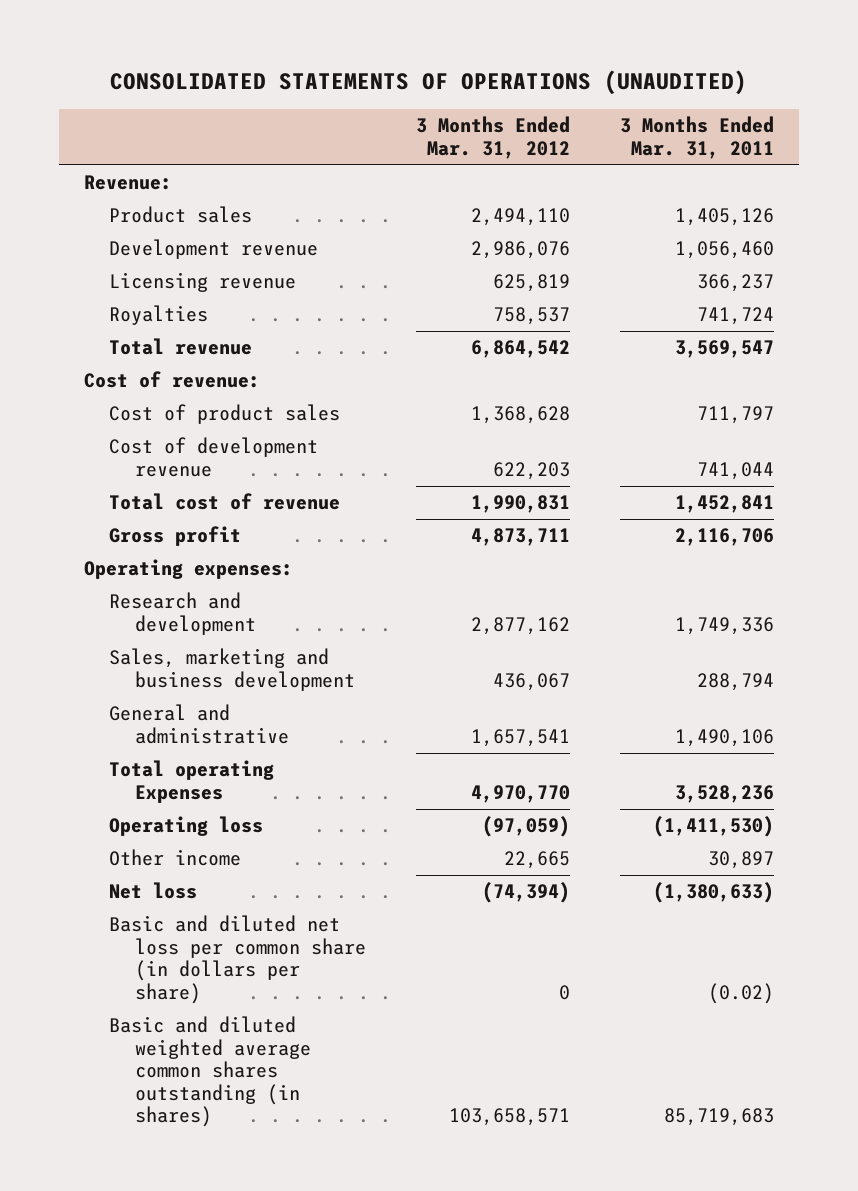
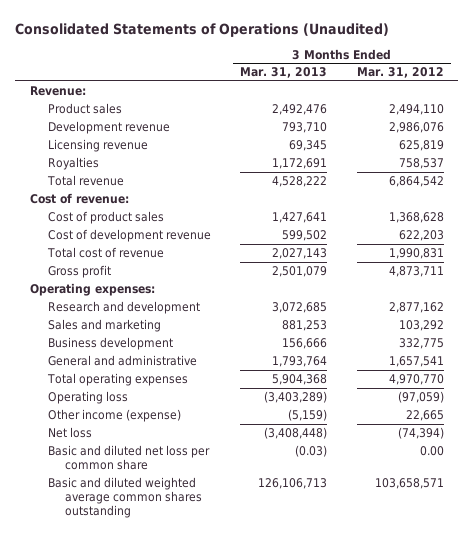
[110,70,748,96] CONSOLIDATED STATEMENTS OF OPERATIONS (UNAUDITED) -> [15,22,390,37] Consolidated Statements of Operations (Unaudited)
[619,116,774,159] 3 Months Ended Mar. 31, 2011 -> none
none -> [240,67,328,79] Mar. 31, 2013
[109,648,355,691] Sales, marketing and business development -> [47,319,161,333] Sales and marketing
[492,672,570,691] 436,067 -> [398,320,444,332] 103,292
none -> [47,337,173,351] Business development
[109,760,275,803] Total operating Expenses -> [46,373,188,387] Total operating expenses
[109,849,242,867] Other income -> [47,409,181,423] Other income (expense)
[109,915,366,1004] Basic and diluted net loss per common share (in dollars per share) -> [47,445,210,471] Basic and diluted net loss per common share
[558,984,570,1000] 0 -> [419,446,444,457] 0.00
[109,1016,311,1128] Basic and diluted weighted average common shares outstanding (in shares) -> [47,477,203,519] Basic and diluted weighted average common shares outstanding

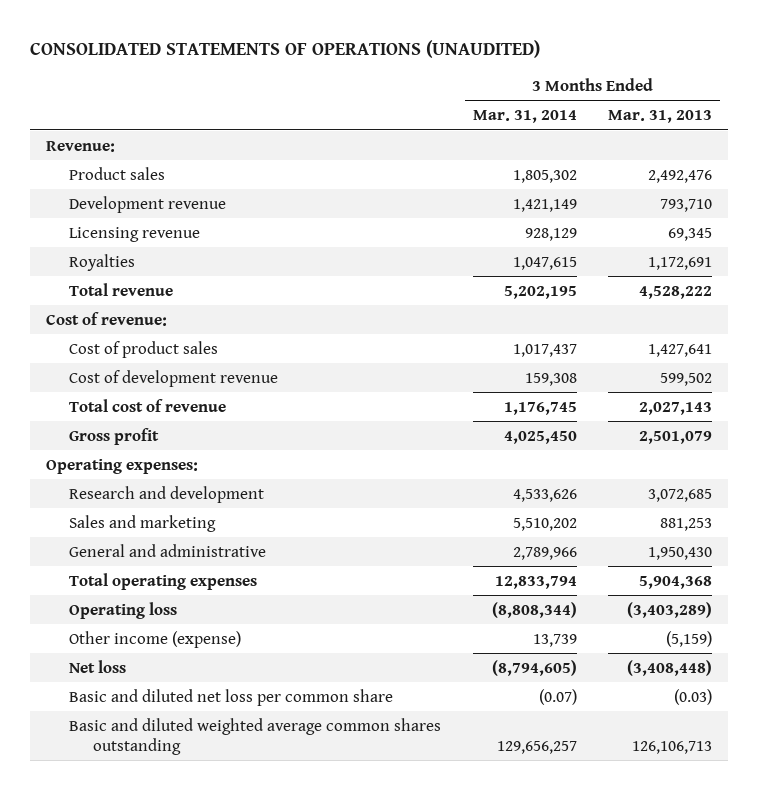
[15,22,390,37] Consolidated Statements of Operations (Unaudited) -> [29,40,540,59] CONSOLIDATED STATEMENTS OF OPERATIONS (UNAUDITED)
[356,67,444,79] Mar. 31, 2012 -> none
none -> [472,110,577,124] Mar. 31, 2014
[47,337,173,351] Business development -> none
[272,356,328,368] 1,793,764 -> [648,546,713,560] 1,950,430

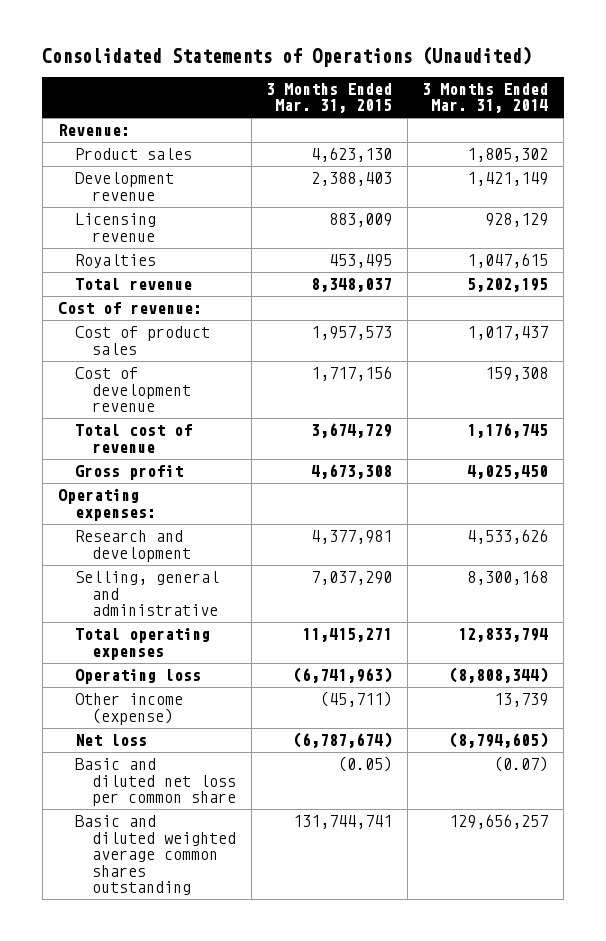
[29,40,540,59] CONSOLIDATED STATEMENTS OF OPERATIONS (UNAUDITED) -> [42,46,533,68] Consolidated Statements of Operations (Unaudited)
[608,110,713,124] Mar. 31, 2013 -> none
none -> [266,82,393,114] 3 Months Ended Mar. 31, 2015
[69,514,217,532] Sales and marketing -> none
[69,543,267,557] General and administrative -> [74,571,219,617] Selling, general and administrative
[512,546,577,560] 2,789,966 -> [467,570,549,586] 8,300,168

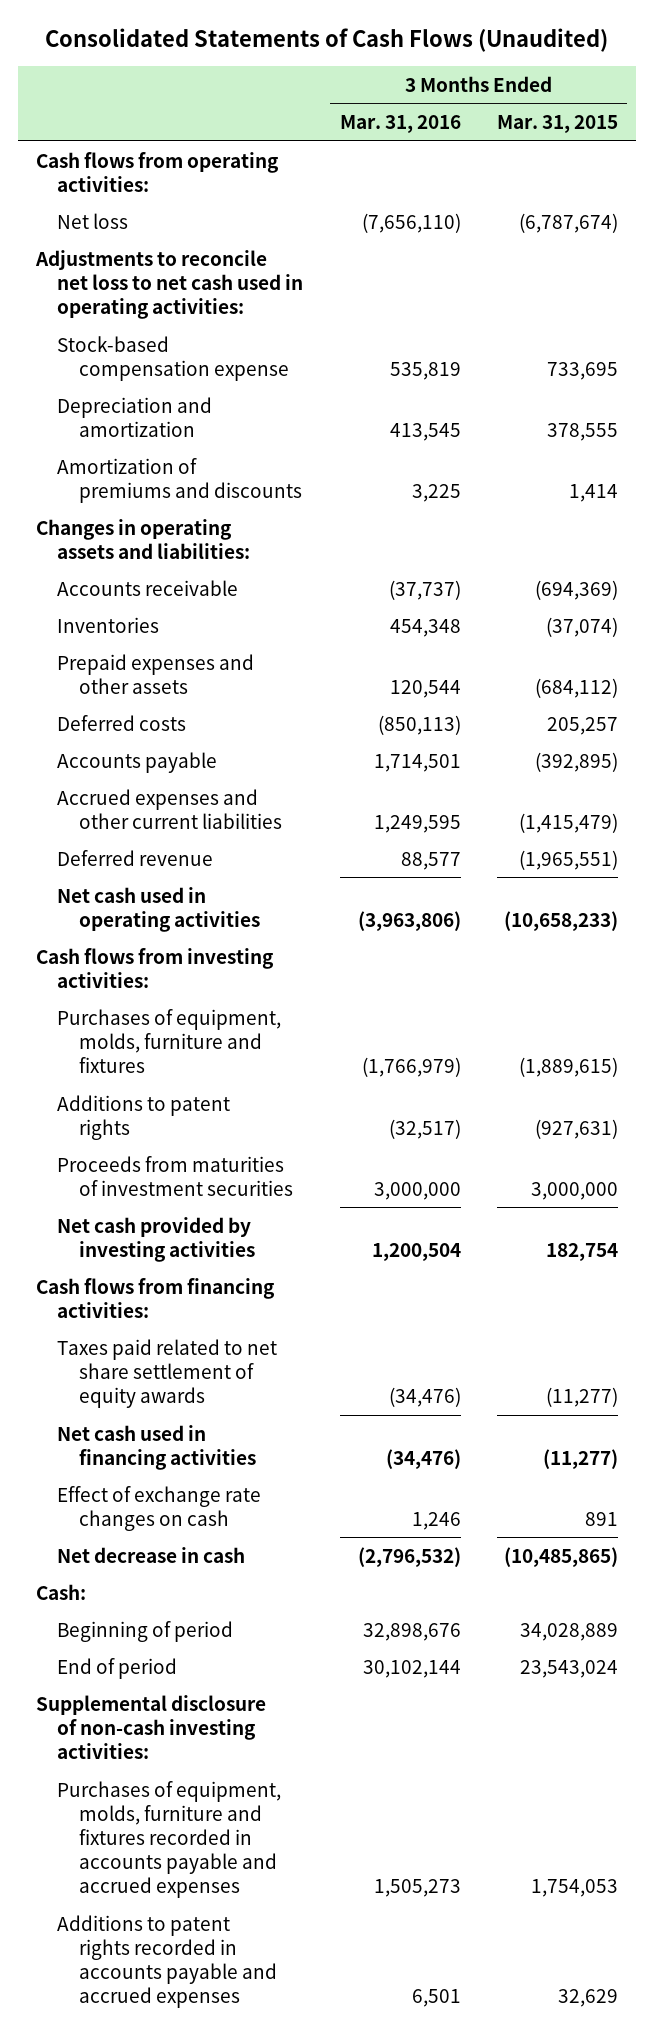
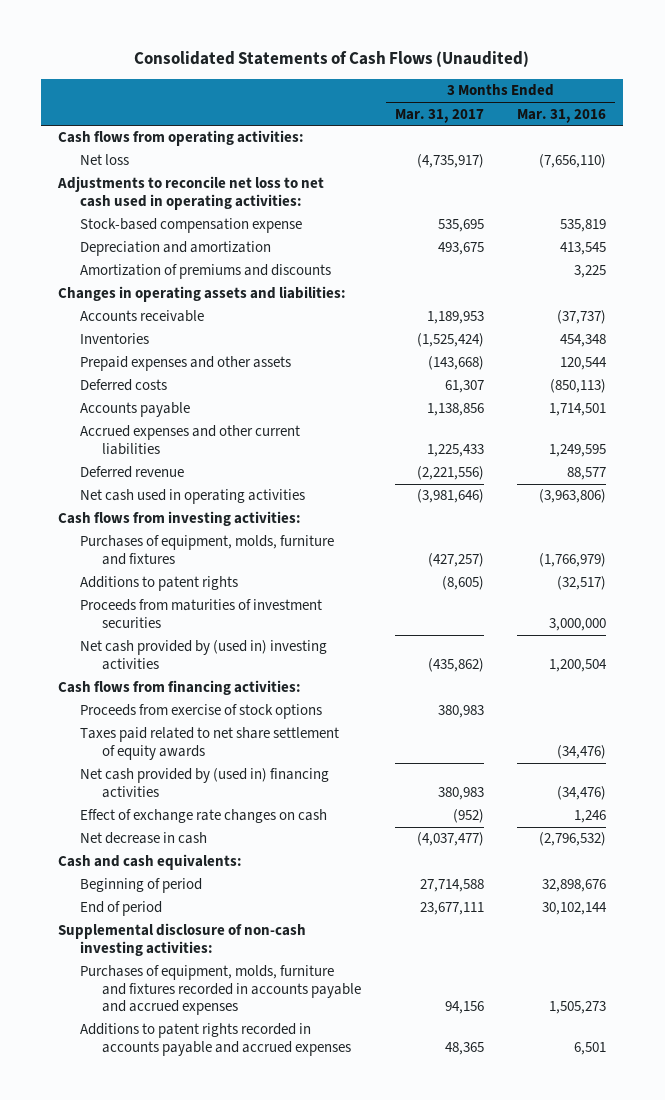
[496,115,618,134] Mar. 31, 2015 -> none
none -> [394,108,484,123] Mar. 31, 2017
[57,1216,255,1262] Net cash provided by investing activities -> [80,640,328,670] Net cash provided by (used in) investing activities
none -> [80,704,323,720] Proceeds from exercise of stock options
[57,1424,256,1470] Net cash used in financing activities -> [80,768,330,798] Net cash provided by (used in) financing activities
[35,1583,86,1600] Cash: -> [58,854,243,871] Cash and cash equivalents:

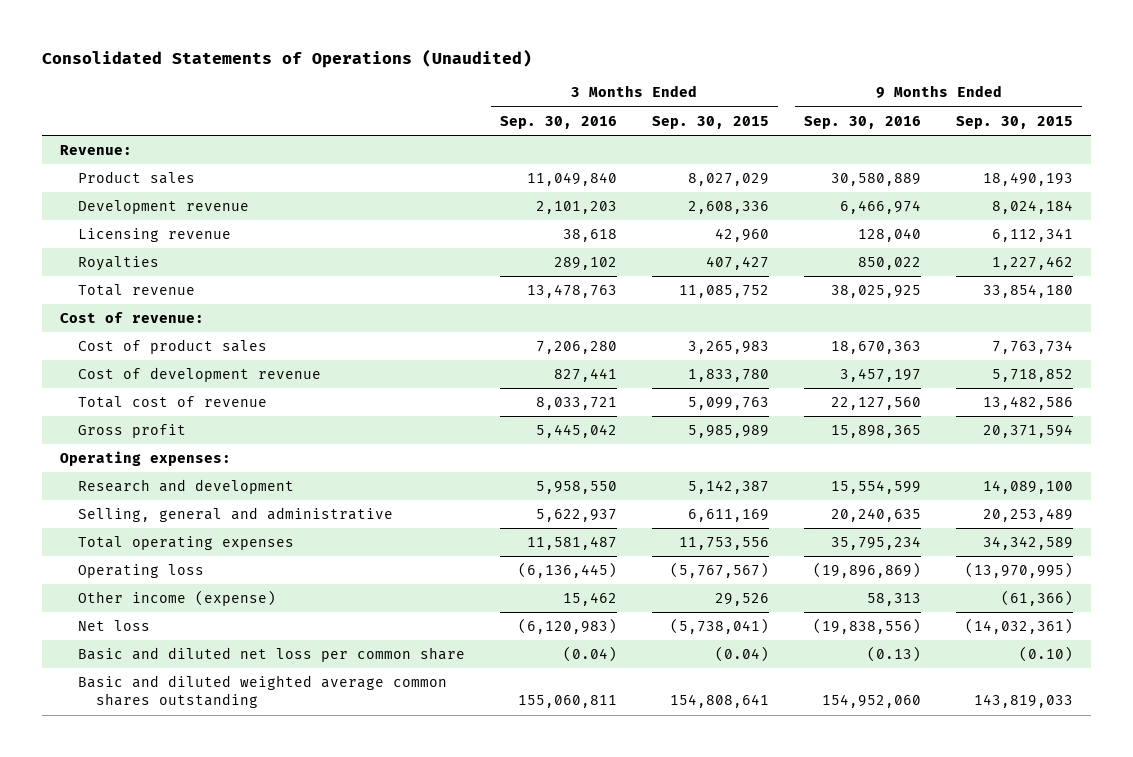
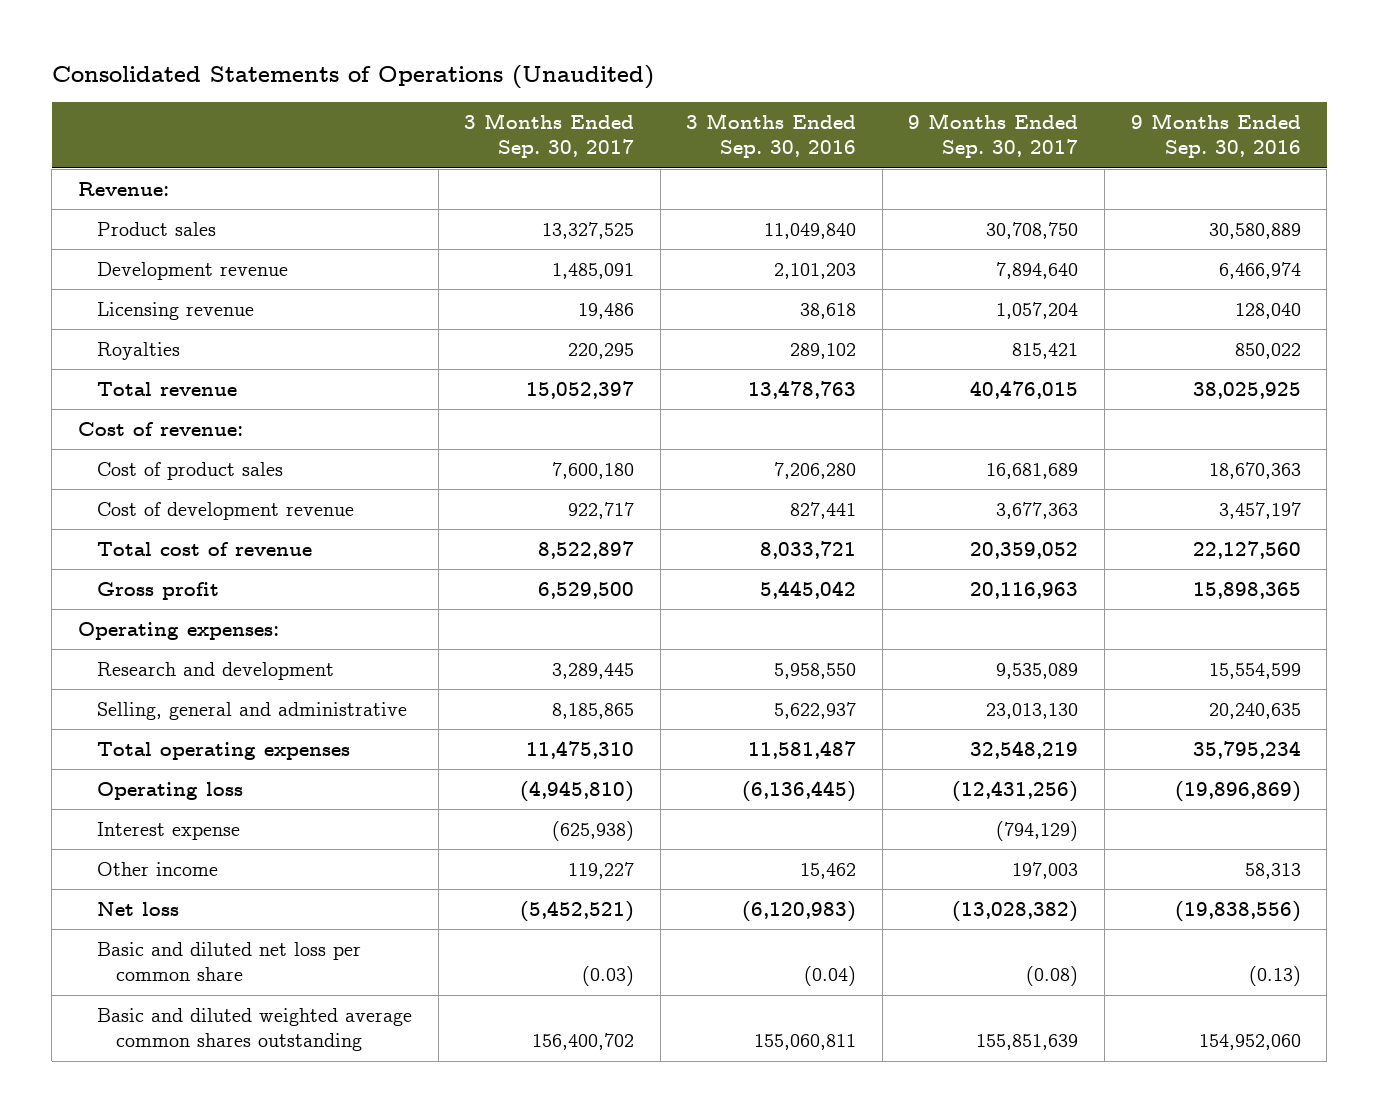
[651,115,769,129] Sep. 30, 2015 -> none
[956,115,1074,129] Sep. 30, 2015 -> none
none -> [464,112,635,159] 3 Months Ended Sep. 30, 2017
none -> [908,112,1079,159] 9 Months Ended Sep. 30, 2017
none -> [97,821,241,840] Interest expense
[77,590,276,607] Other income (expense) -> [97,861,219,876] Other income

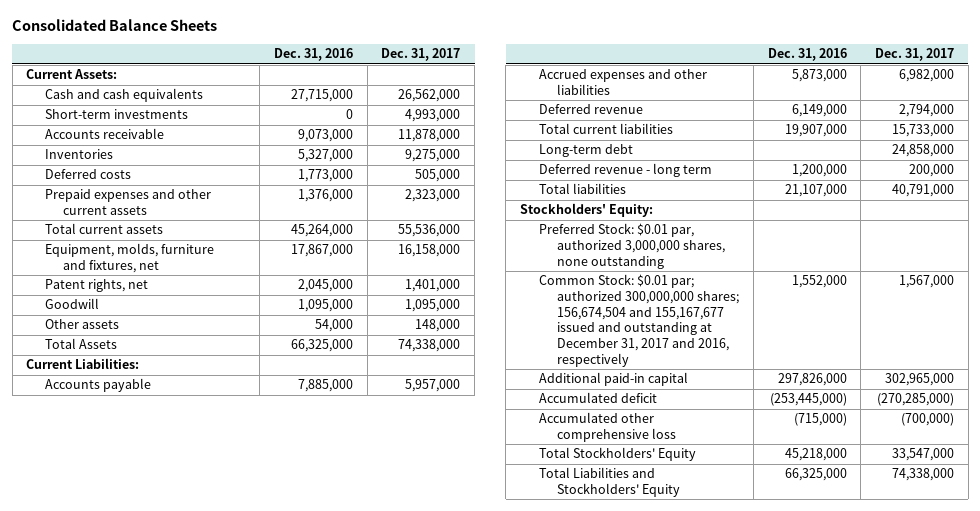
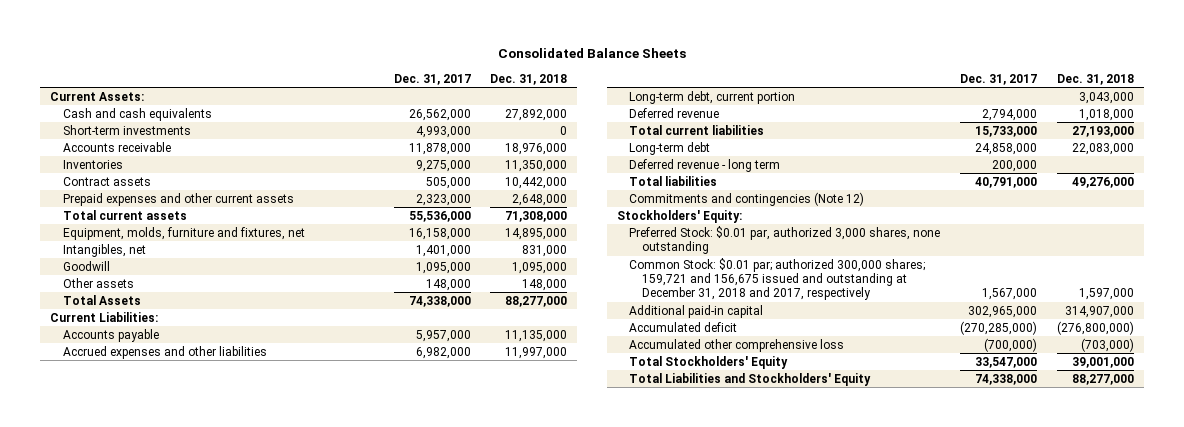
[273,48,353,62] Dec. 31, 2016 -> none
none -> [490,73,568,85] Dec. 31, 2018
[44,169,131,180] Deferred costs -> none
none -> [62,176,151,186] Contract assets
[44,279,148,293] Patent rights, net -> [62,243,146,257] Intangibles, net
none -> [629,90,796,104] Long-term debt, current portion
none -> [629,191,865,206] Commitments and contingencies (Note 12)
[538,223,725,269] Preferred Stock: $0.01 par, authorized 3,000,000 shares, none outstanding -> [629,225,941,255] Preferred Stock: $0.01 par, authorized 3,000 shares, none outstanding
[538,274,739,367] Common Stock: $0.01 par; authorized 300,000,000 shares; 156,674,504 and 155,167,677 issued and outstanding at December 31, 2017 and 2016, respectively -> [629,257,926,301] Common Stock: $0.01 par; authorized 300,000 shares; 159,721 and 156,675 issued and outstanding at December 31, 2018 and 2017, respectively

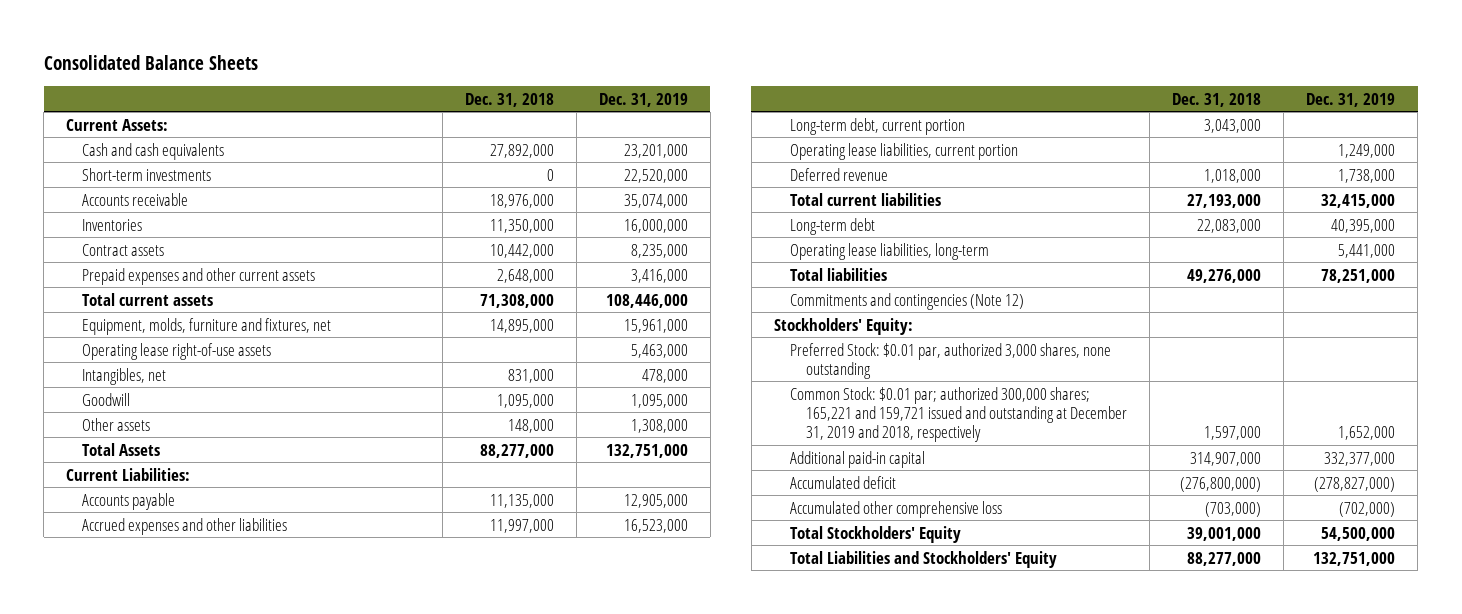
[393,73,471,85] Dec. 31, 2017 -> none
none -> [598,92,688,107] Dec. 31, 2019
none -> [82,342,272,360] Operating lease right-of-use assets
none -> [790,142,1019,160] Operating lease liabilities, current portion
[629,158,781,172] Deferred revenue - long term -> none
none -> [790,242,990,260] Operating lease liabilities, long-term
[629,257,926,301] Common Stock: $0.01 par; authorized 300,000 shares; 159,721 and 156,675 issued and outstanding at December 31, 2018 and 2017, respectively -> [790,386,1128,442] Common Stock: $0.01 par; authorized 300,000 shares; 165,221 and 159,721 issued and outstanding at December 31, 2019 and 2018, respectively

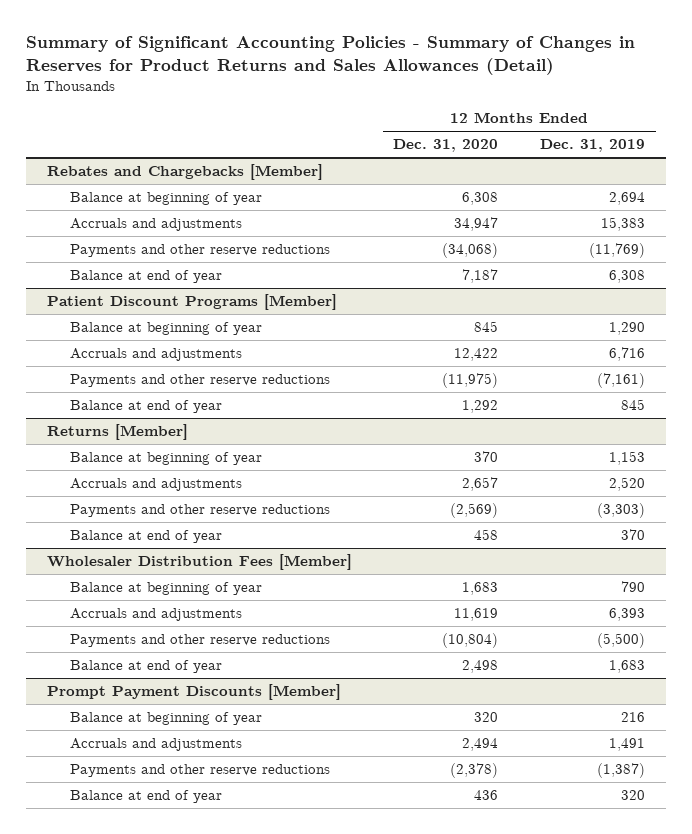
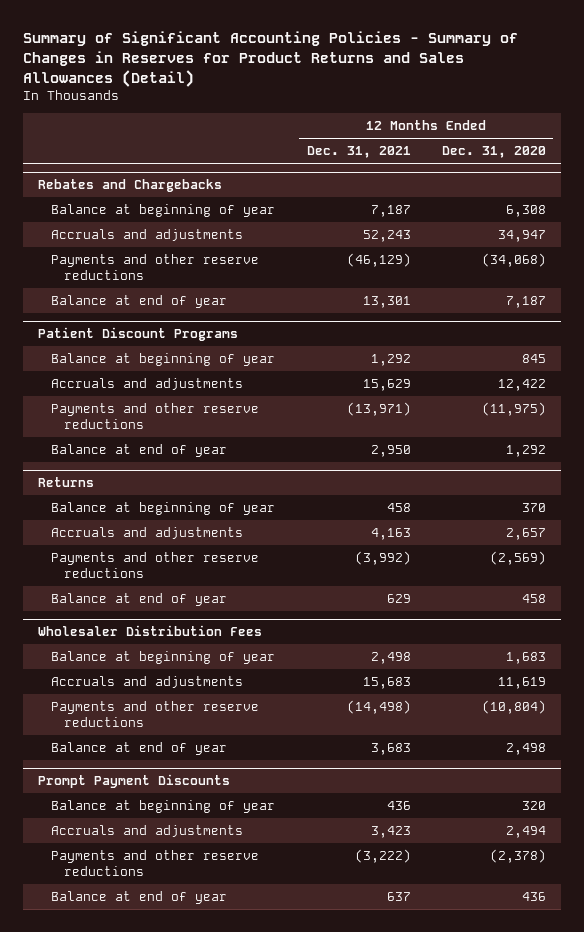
[540,139,646,153] Dec. 31, 2019 -> none
none -> [306,146,411,159] Dec. 31, 2021
[46,163,323,180] Rebates and Chargebacks [Member] -> [38,179,223,193] Rebates and Chargebacks
[46,293,337,310] Patient Discount Programs [Member] -> [38,327,239,342] Patient Discount Programs
[46,423,188,440] Returns [Member] -> [38,477,95,488] Returns
[46,553,352,570] Wholesaler Distribution Fees [Member] -> [38,625,263,637] Wholesaler Distribution Fees
[46,683,341,700] Prompt Payment Discounts [Member] -> [38,774,231,789] Prompt Payment Discounts

